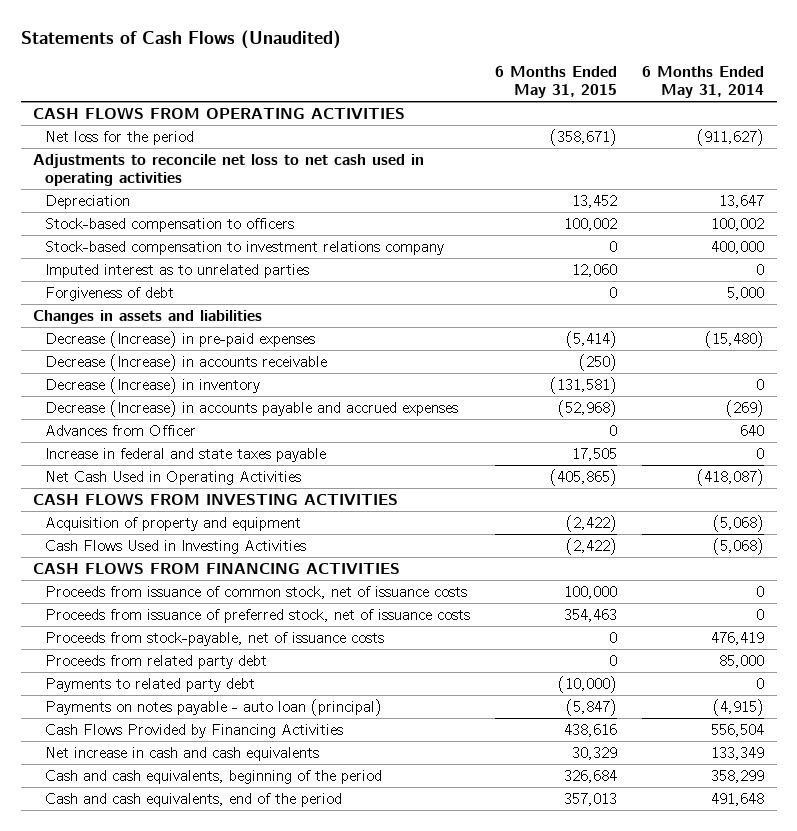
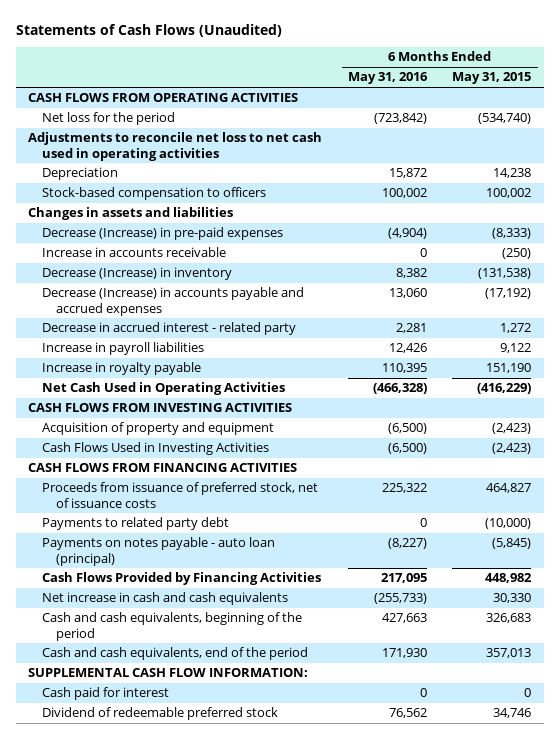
[642,65,765,99] 6 Months Ended May 31, 2014 -> none
none -> [347,72,428,85] May 31, 2016
[550,128,618,146] (358,671) -> [478,113,532,125] (534,740)
[572,194,618,208] 13,452 -> [493,168,532,179] 14,238
[45,240,445,255] Stock-based compensation to investment relations company -> none
[45,263,310,278] Imputed interest as to unrelated parties -> none
[45,286,175,301] Forgiveness of debt -> none
[45,424,197,436] Advances from Officer -> none
[45,447,327,462] Increase in federal and state taxes payable -> none
[566,330,618,348] (5,414) -> [492,228,532,240] (8,333)
[45,353,328,371] Decrease (Increase) in accounts receivable -> [42,247,227,258] Increase in accounts receivable
[550,376,618,394] (131,581) -> [478,268,532,280] (131,538)
[558,399,618,417] (52,968) -> [485,288,532,300] (17,192)
none -> [42,322,297,336] Decrease in accrued interest - related party
none -> [42,342,205,356] Increase in payroll liabilities
none -> [42,362,202,376] Increase in royalty payable
[550,468,618,486] (405,865) -> [477,383,532,395] (416,229)
[566,514,618,532] (2,422) -> [492,423,532,435] (2,423)
[566,537,618,555] (2,422) -> [492,443,532,455] (2,423)
[45,585,468,599] Proceeds from issuance of common stock, net of issuance costs -> none
[45,631,385,646] Proceeds from stock-payable, net of issuance costs -> none
[45,654,268,669] Proceeds from related party debt -> none
[564,608,618,622] 354,463 -> [486,483,532,494] 464,827
[566,698,618,716] (5,847) -> [492,538,532,550] (5,845)
[564,723,618,737] 438,616 -> [485,573,533,584] 448,982
[572,746,618,760] 30,329 -> [493,593,532,604] 30,330
[564,769,618,783] 326,684 -> [486,613,532,624] 326,683
none -> [28,668,309,678] SUPPLEMENTAL CASH FLOW INFORMATION:
none -> [42,687,170,701] Cash paid for interest
none -> [42,707,279,721] Dividend of redeemable preferred stock

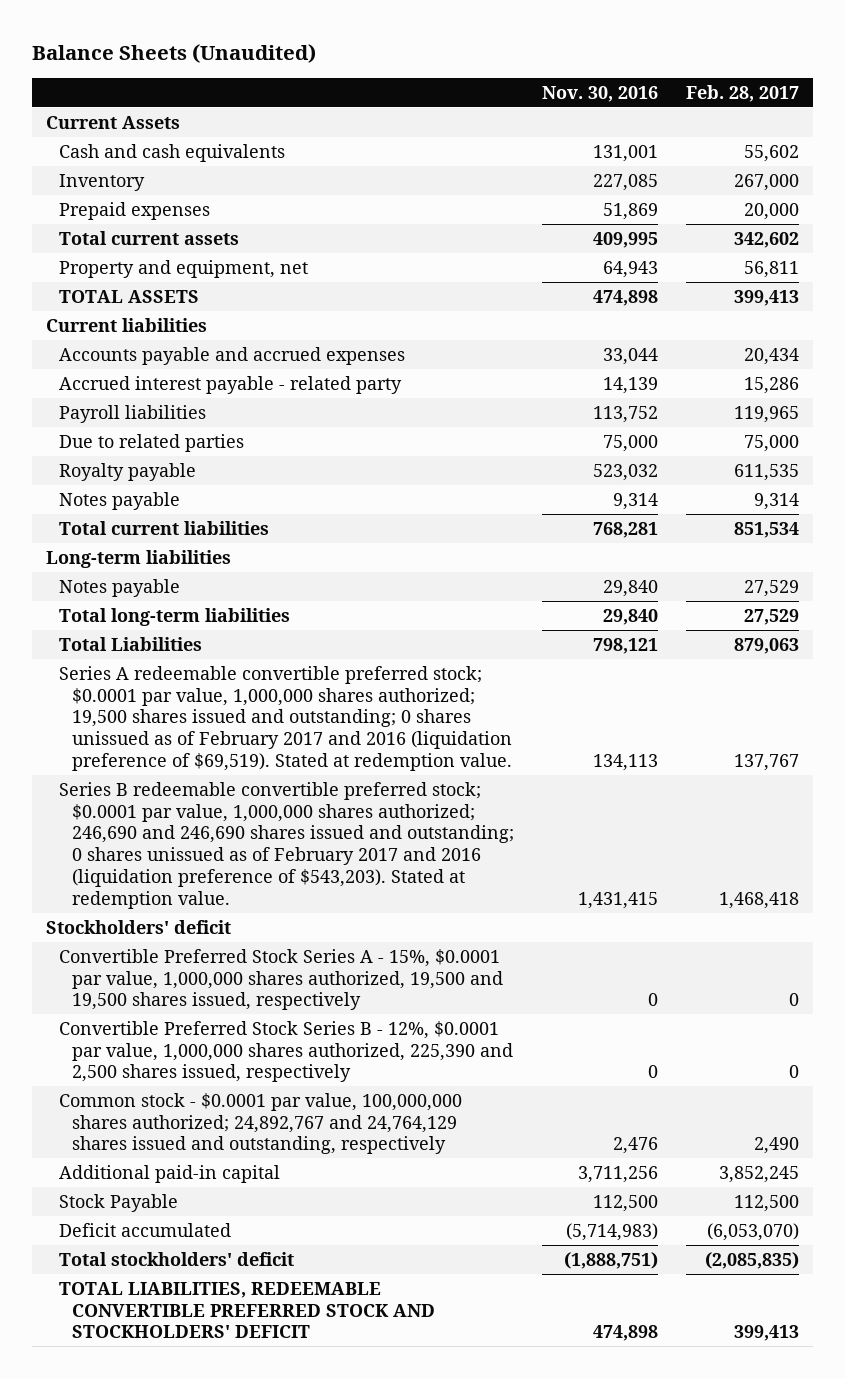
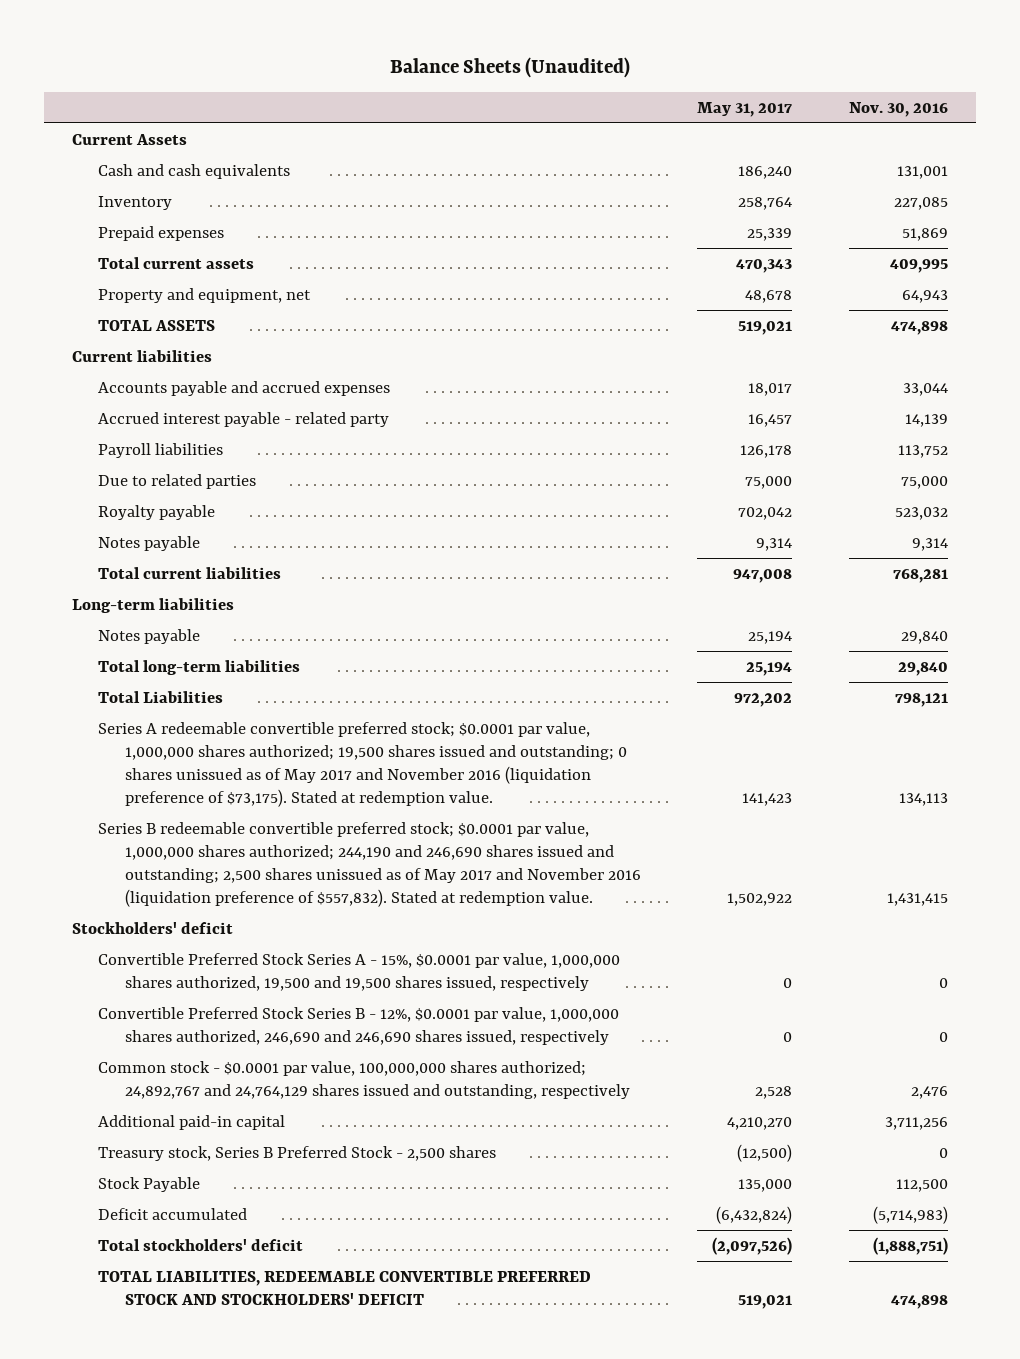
[686,84,800,102] Feb. 28, 2017 -> none
none -> [697,101,793,117] May 31, 2017
[59,665,512,771] Series A redeemable convertible preferred stock; $0.0001 par value, 1,000,000 shares authorized; 19,500 shares issued and outstanding; 0 shares unissued as of February 2017 and 2016 (liquidation preference of $69,519). Stated at redemption value. -> [98,721,627,807] Series A redeemable convertible preferred stock; $0.0001 par value, 1,000,000 shares authorized; 19,500 shares issued and outstanding; 0 shares unissued as of May 2017 and November 2016 (liquidation preference of $73,175). Stated at redemption value.
[59,781,514,909] Series B redeemable convertible preferred stock; $0.0001 par value, 1,000,000 shares authorized; 246,690 and 246,690 shares issued and outstanding; 0 shares unissued as of February 2017 and 2016 (liquidation preference of $543,203). Stated at redemption value. -> [98,821,641,907] Series B redeemable convertible preferred stock; $0.0001 par value, 1,000,000 shares authorized; 244,190 and 246,690 shares issued and outstanding; 2,500 shares unissued as of May 2017 and November 2016 (liquidation preference of $557,832). Stated at redemption value.
[59,1020,513,1083] Convertible Preferred Stock Series B - 12%, $0.0001 par value, 1,000,000 shares authorized, 225,390 and 2,500 shares issued, respectively -> [98,1006,620,1045] Convertible Preferred Stock Series B - 12%, $0.0001 par value, 1,000,000 shares authorized, 246,690 and 246,690 shares issued, respectively
none -> [98,1145,497,1161] Treasury stock, Series B Preferred Stock - 2,500 shares

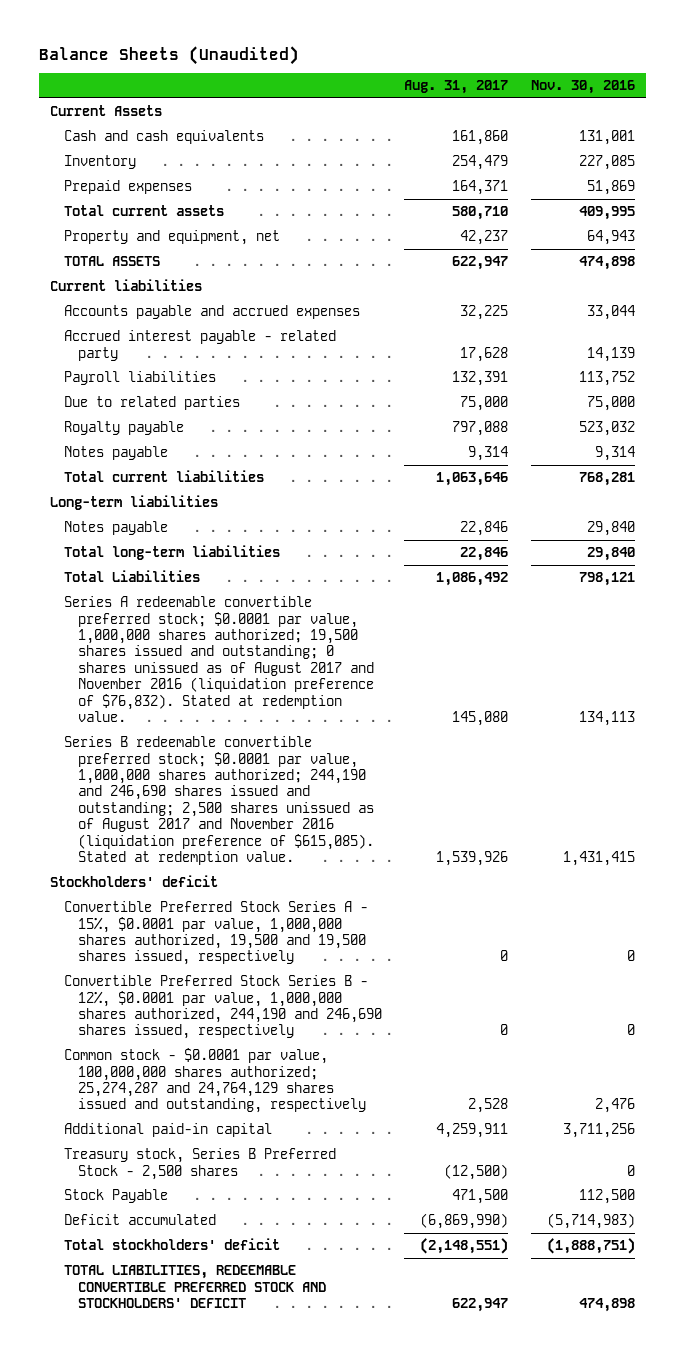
[697,101,793,117] May 31, 2017 -> none
none -> [404,80,509,95] Aug. 31, 2017
[98,721,627,807] Series A redeemable convertible preferred stock; $0.0001 par value, 1,000,000 shares authorized; 19,500 shares issued and outstanding; 0 shares unissued as of May 2017 and November 2016 (liquidation preference of $73,175). Stated at redemption value. -> [63,596,374,722] Series A redeemable convertible preferred stock; $0.0001 par value, 1,000,000 shares authorized; 19,500 shares issued and outstanding; 0 shares unissued as of August 2017 and November 2016 (liquidation preference of $76,832). Stated at redemption value.
[98,821,641,907] Series B redeemable convertible preferred stock; $0.0001 par value, 1,000,000 shares authorized; 244,190 and 246,690 shares issued and outstanding; 2,500 shares unissued as of May 2017 and November 2016 (liquidation preference of $557,832). Stated at redemption value. -> [63,736,374,865] Series B redeemable convertible preferred stock; $0.0001 par value, 1,000,000 shares authorized; 244,190 and 246,690 shares issued and outstanding; 2,500 shares unissued as of August 2017 and November 2016 (liquidation preference of $615,085). Stated at redemption value.
[98,1006,620,1045] Convertible Preferred Stock Series B - 12%, $0.0001 par value, 1,000,000 shares authorized, 246,690 and 246,690 shares issued, respectively -> [63,975,382,1040] Convertible Preferred Stock Series B - 12%, $0.0001 par value, 1,000,000 shares authorized, 244,190 and 246,690 shares issued, respectively
[98,1060,630,1099] Common stock - $0.0001 par value, 100,000,000 shares authorized; 24,892,767 and 24,764,129 shares issued and outstanding, respectively -> [63,1048,366,1114] Common stock - $0.0001 par value, 100,000,000 shares authorized; 25,274,287 and 24,764,129 shares issued and outstanding, respectively

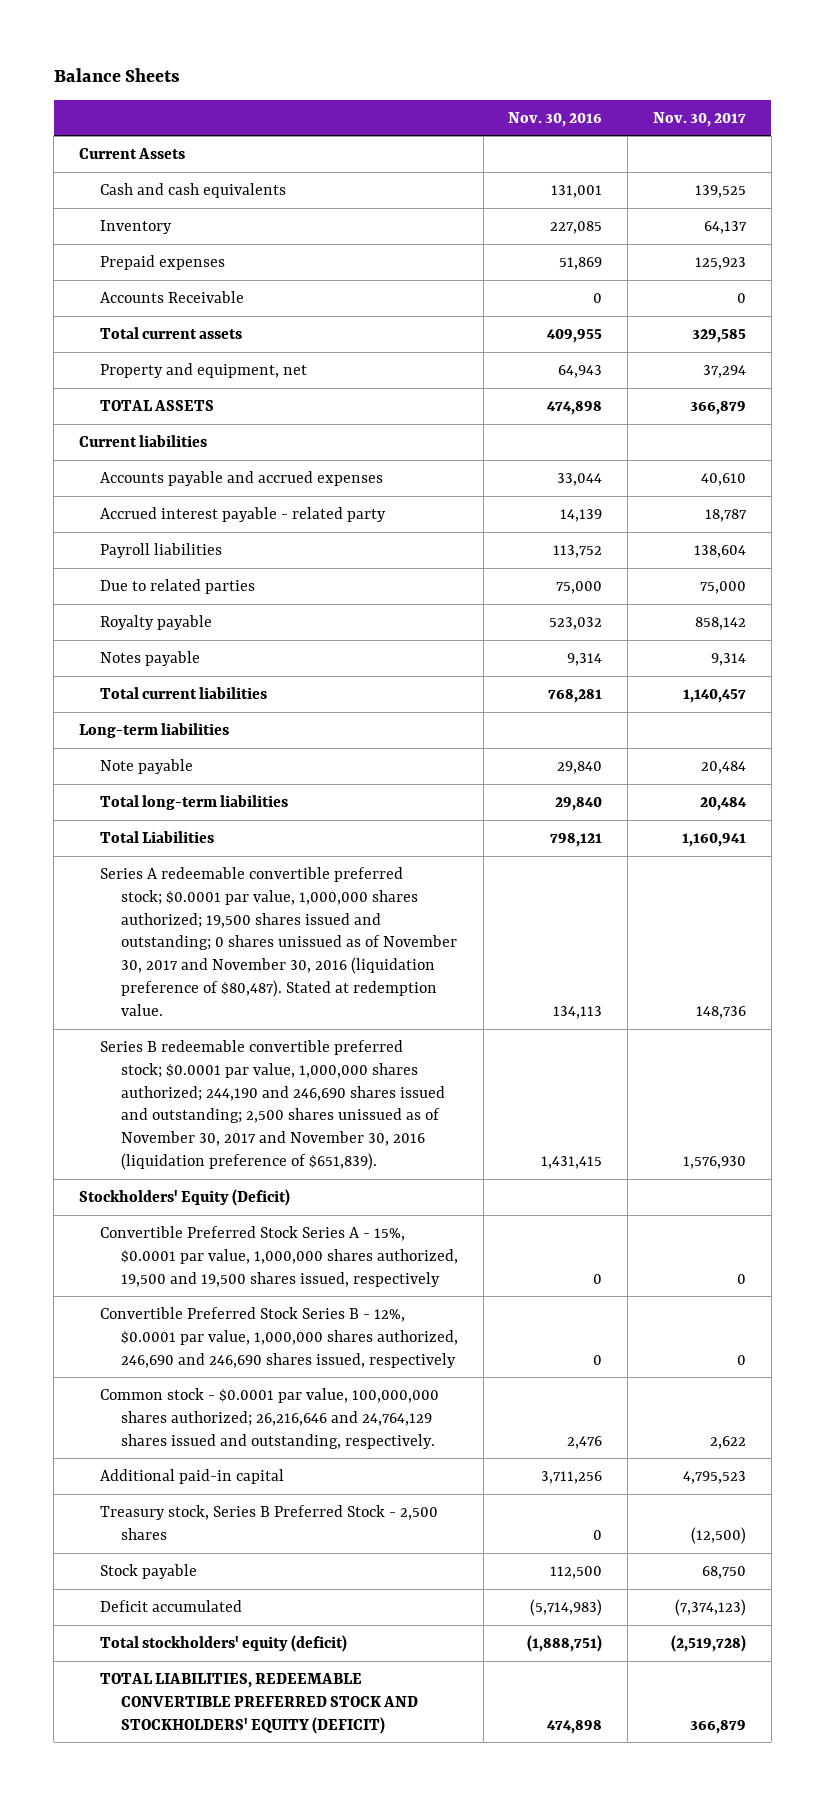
[38,45,299,65] Balance Sheets (Unaudited) -> [53,67,180,82] Balance Sheets
[404,80,509,95] Aug. 31, 2017 -> none
none -> [653,111,747,127] Nov. 30, 2017
none -> [99,290,244,303] Accounts Receivable
[578,206,635,221] 409,995 -> [547,328,603,343] 409,955
[63,521,168,536] Notes payable -> [99,758,193,774] Note payable
[63,596,374,722] Series A redeemable convertible preferred stock; $0.0001 par value, 1,000,000 shares authorized; 19,500 shares issued and outstanding; 0 shares unissued as of August 2017 and November 2016 (liquidation preference of $76,832). Stated at redemption value. -> [99,866,457,1016] Series A redeemable convertible preferred stock; $0.0001 par value, 1,000,000 shares authorized; 19,500 shares issued and outstanding; 0 shares unissued as of November 30, 2017 and November 30, 2016 (liquidation preference of $80,487). Stated at redemption value.
[63,736,374,865] Series B redeemable convertible preferred stock; $0.0001 par value, 1,000,000 shares authorized; 244,190 and 246,690 shares issued and outstanding; 2,500 shares unissued as of August 2017 and November 2016 (liquidation preference of $615,085). Stated at redemption value. -> [99,1039,445,1171] Series B redeemable convertible preferred stock; $0.0001 par value, 1,000,000 shares authorized; 244,190 and 246,690 shares issued and outstanding; 2,500 shares unissued as of November 30, 2017 and November 30, 2016 (liquidation preference of $651,839).
[49,875,218,888] Stockholders' deficit -> [79,1188,291,1206] Stockholders' Equity (Deficit)
[63,975,382,1040] Convertible Preferred Stock Series B - 12%, $0.0001 par value, 1,000,000 shares authorized, 244,190 and 246,690 shares issued, respectively -> [99,1306,458,1368] Convertible Preferred Stock Series B - 12%, $0.0001 par value, 1,000,000 shares authorized, 246,690 and 246,690 shares issued, respectively
[63,1048,366,1114] Common stock - $0.0001 par value, 100,000,000 shares authorized; 25,274,287 and 24,764,129 shares issued and outstanding, respectively -> [99,1387,439,1449] Common stock - $0.0001 par value, 100,000,000 shares authorized; 26,216,646 and 24,764,129 shares issued and outstanding, respectively.
[63,1189,168,1204] Stock Payable -> [99,1563,197,1579] Stock payable
[63,1238,280,1251] Total stockholders' deficit -> [99,1634,347,1652] Total stockholders' equity (deficit)
[63,1265,326,1308] TOTAL LIABILITIES, REDEEMABLE CONVERTIBLE PREFERRED STOCK AND STOCKHOLDERS' DEFICIT -> [99,1672,418,1734] TOTAL LIABILITIES, REDEEMABLE CONVERTIBLE PREFERRED STOCK AND STOCKHOLDERS' EQUITY (DEFICIT)

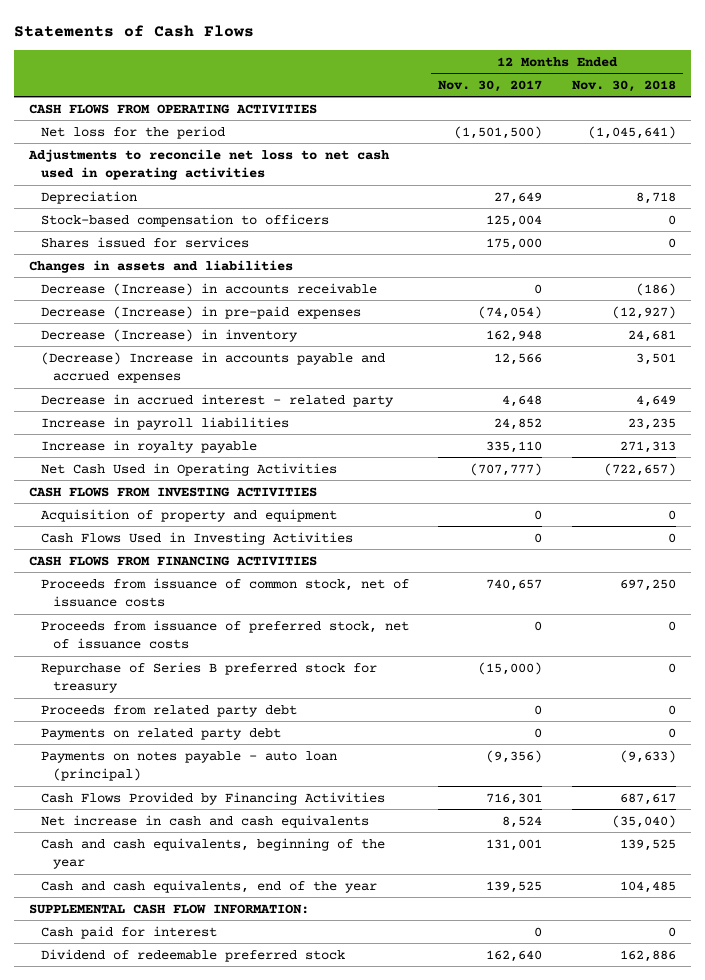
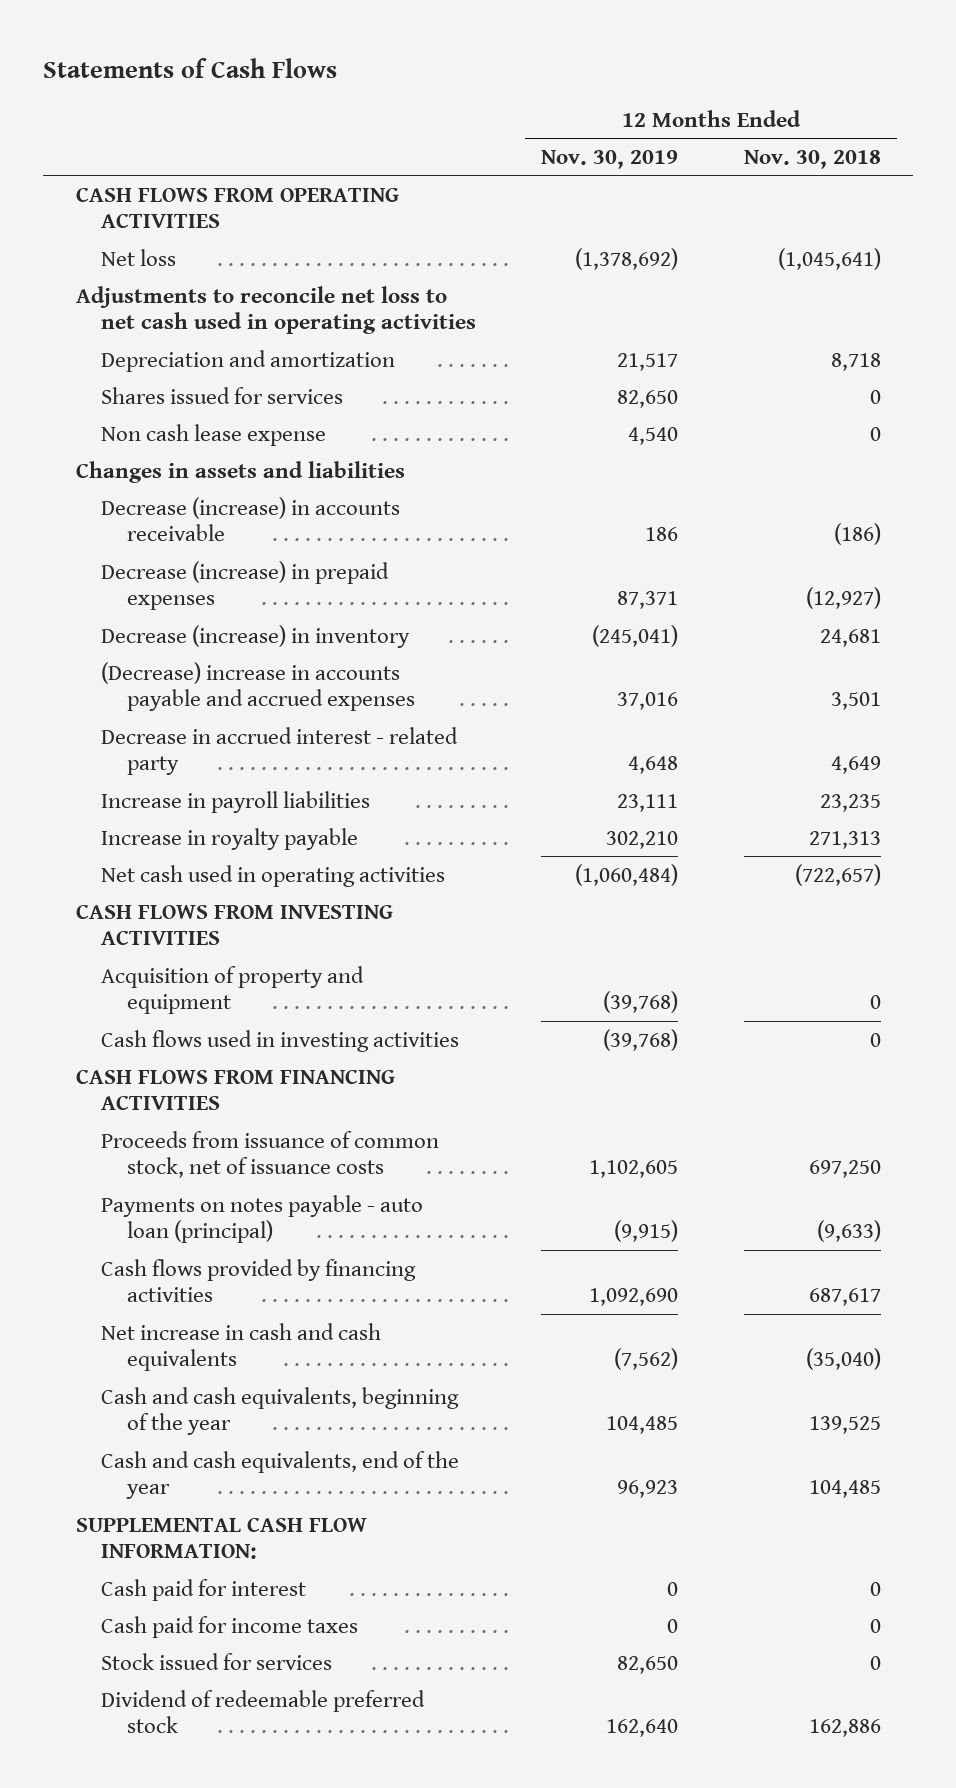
[438,79,543,92] Nov. 30, 2017 -> none
none -> [541,149,679,169] Nov. 30, 2019
[40,125,225,139] Net loss for the period -> [101,248,177,266] Net loss
[40,213,329,227] Stock-based compensation to officers -> none
[40,190,137,204] Depreciation -> [101,349,396,372] Depreciation and amortization
none -> [101,423,327,446] Non cash lease expense
[40,282,377,296] Decrease (Increase) in accounts receivable -> [101,496,401,541] Decrease (increase) in accounts receivable
[40,305,361,319] Decrease (Increase) in pre-paid expenses -> [101,560,390,610] Decrease (increase) in prepaid expenses
[40,328,298,342] Decrease (Increase) in inventory -> [101,624,411,648] Decrease (increase) in inventory
[40,351,385,384] (Decrease) Increase in accounts payable and accrued expenses -> [101,661,415,711] (Decrease) increase in accounts payable and accrued expenses
[40,462,337,476] Net Cash Used in Operating Activities -> [101,864,446,887] Net cash used in operating activities
[40,531,353,545] Cash Flows Used in Investing Activities -> [101,1029,460,1052] Cash flows used in investing activities
[40,619,409,650] Proceeds from issuance of preferred stock, net of issuance costs -> none
[40,661,377,694] Repurchase of Series B preferred stock for treasury -> none
[40,704,297,717] Proceeds from related party debt -> none
[40,727,281,740] Payments on related party debt -> none
[40,791,385,805] Cash Flows Provided by Financing Activities -> [101,1258,417,1302] Cash flows provided by financing activities
none -> [101,1615,359,1638] Cash paid for income taxes
none -> [101,1652,333,1670] Stock issued for services

